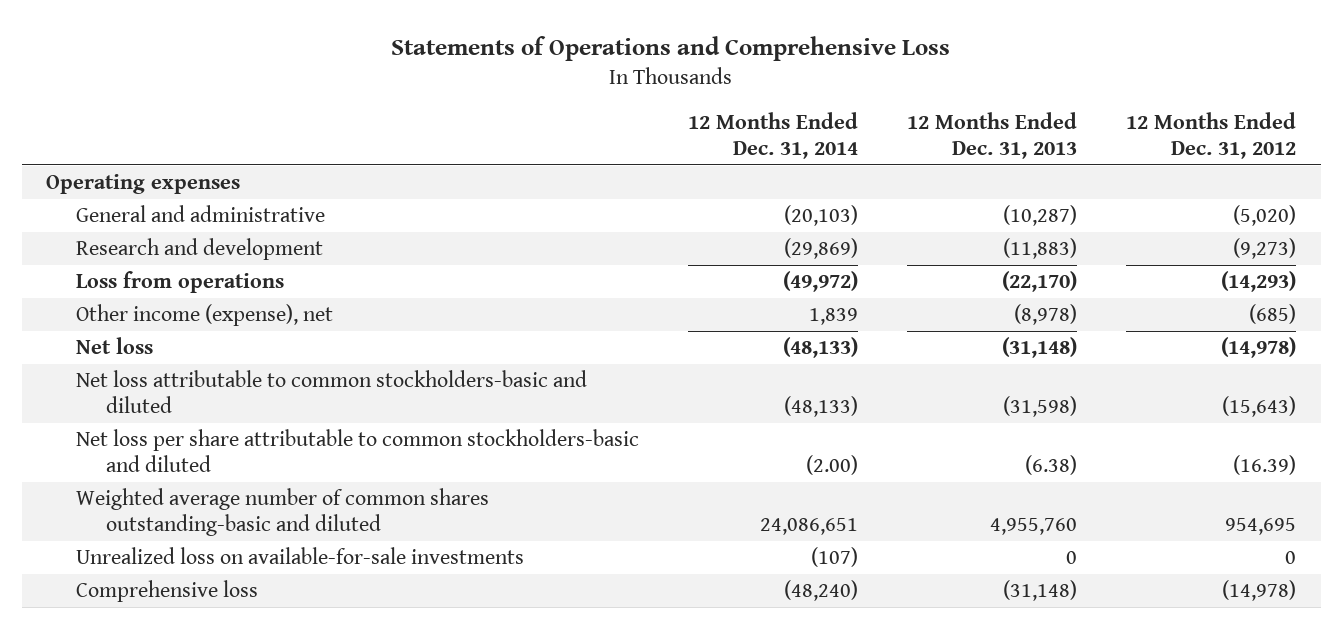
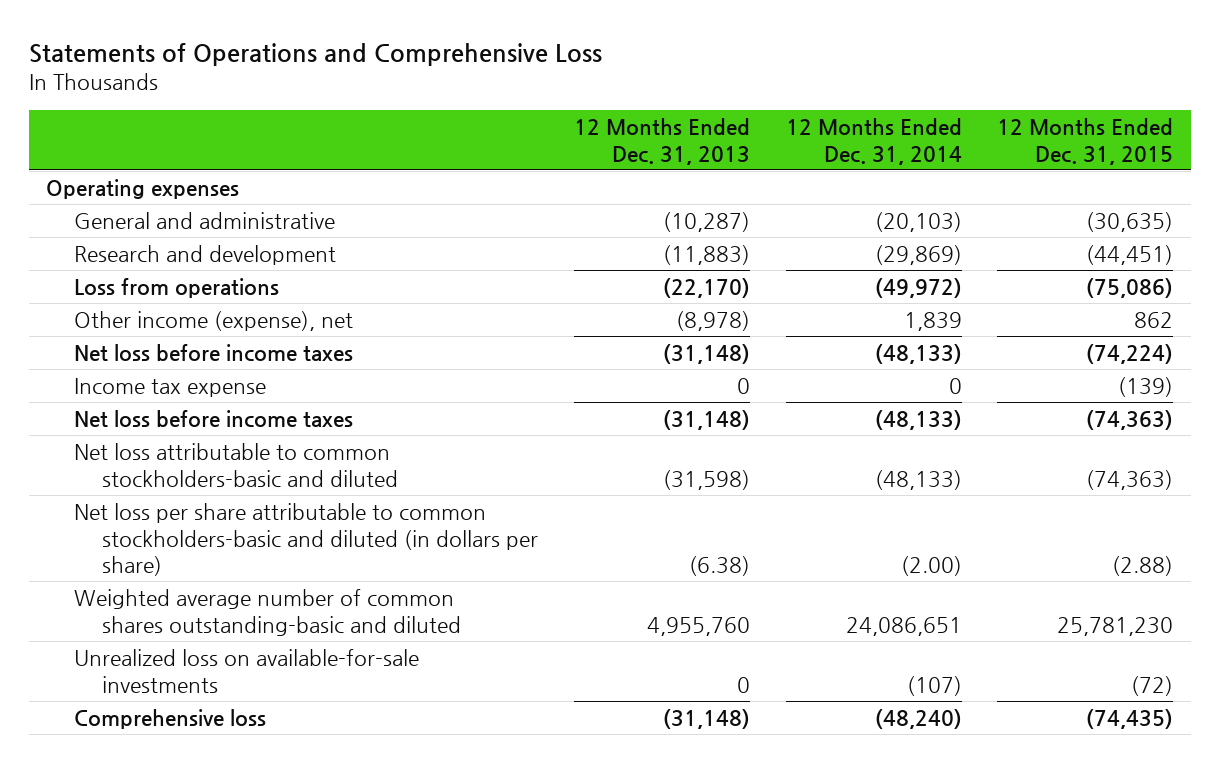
[1126,111,1297,159] 12 Months Ended Dec. 31, 2012 -> none
none -> [997,117,1174,165] 12 Months Ended Dec. 31, 2015
none -> [74,343,354,362] Net loss before income taxes
none -> [74,377,267,397] Income tax expense
[76,337,154,355] Net loss -> [74,409,354,428] Net loss before income taxes
[76,429,640,473] Net loss per share attributable to common stockholders-basic and diluted -> [74,502,539,577] Net loss per share attributable to common stockholders-basic and diluted (in dollars per share)

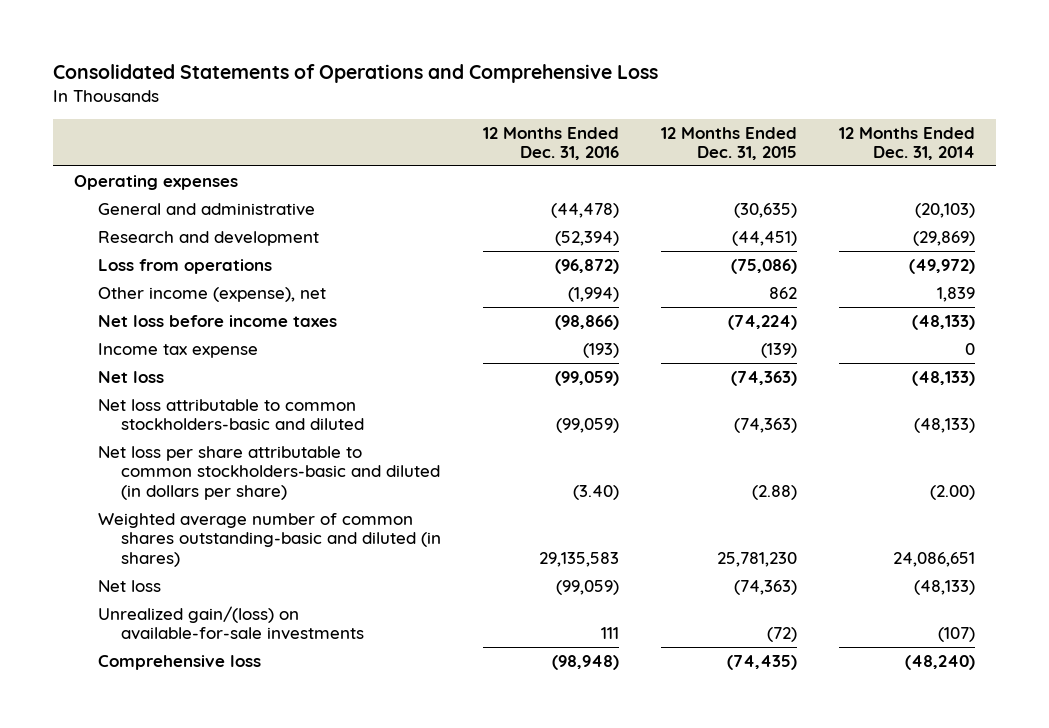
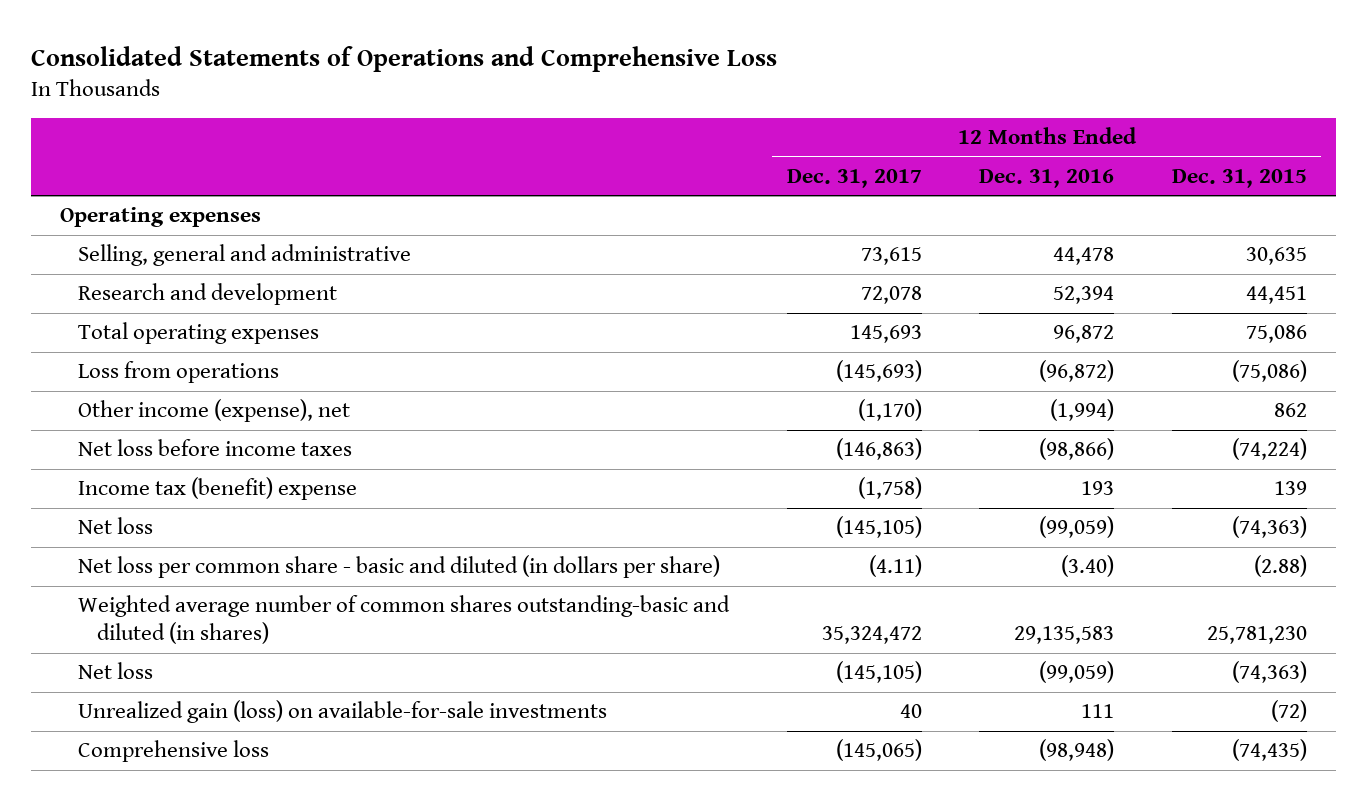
[838,126,975,161] 12 Months Ended Dec. 31, 2014 -> none
none -> [786,169,922,189] Dec. 31, 2017
[97,202,315,216] General and administrative -> [78,244,412,267] Selling, general and administrative
[550,202,619,218] (44,478) -> [1053,247,1115,266] 44,478
[733,202,797,218] (30,635) -> [1245,247,1307,266] 30,635
[554,230,619,246] (52,394) -> [1053,286,1115,305] 52,394
[731,230,797,246] (44,451) -> [1245,286,1307,305] 44,451
none -> [78,322,320,345] Total operating expenses
[97,342,258,358] Income tax expense -> [78,477,358,501] Income tax (benefit) expense
[582,342,619,358] (193) -> [1081,481,1115,496] 193
[760,342,797,358] (139) -> [1273,481,1307,496] 139
[97,398,364,431] Net loss attributable to common stockholders-basic and diluted -> none
[97,445,440,500] Net loss per share attributable to common stockholders-basic and diluted (in dollars per share) -> [78,555,721,579] Net loss per common share - basic and diluted (in dollars per share)
[97,605,364,641] Unrealized gain/(loss) on available-for-sale investments -> [78,700,608,724] Unrealized gain (loss) on available-for-sale investments

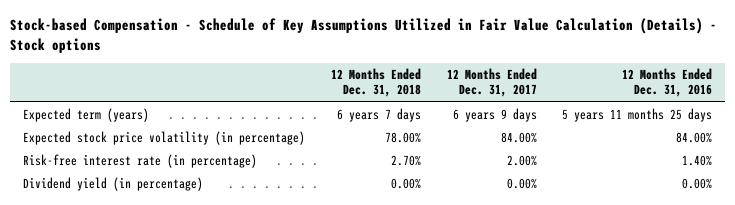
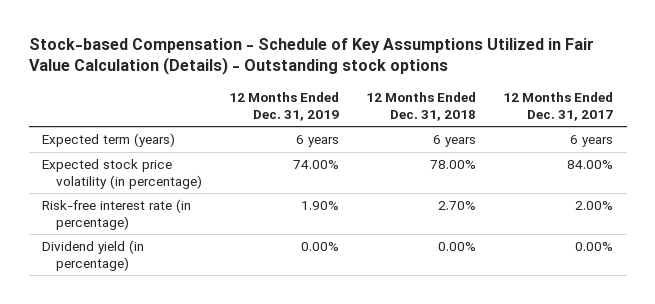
[10,18,718,54] Stock-based Compensation - Schedule of Key Assumptions Utilized in Fair Value Calculation (Details) - Stock options -> [28,38,594,76] Stock-based Compensation - Schedule of Key Assumptions Utilized in Fair Value Calculation (Details) - Outstanding stock options
[622,68,713,98] 12 Months Ended Dec. 31, 2016 -> none
none -> [228,92,339,121] 12 Months Ended Dec. 31, 2019
[336,108,421,123] 6 years 7 days -> [433,135,477,148] 6 years
[452,108,537,123] 6 years 9 days -> [570,135,614,148] 6 years

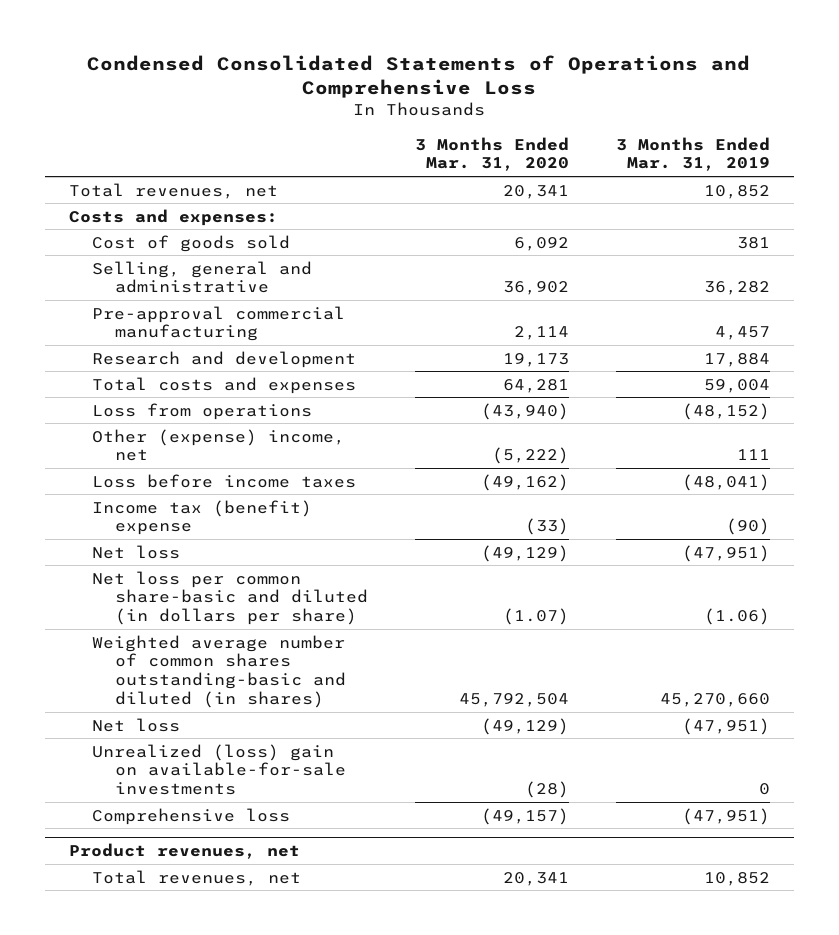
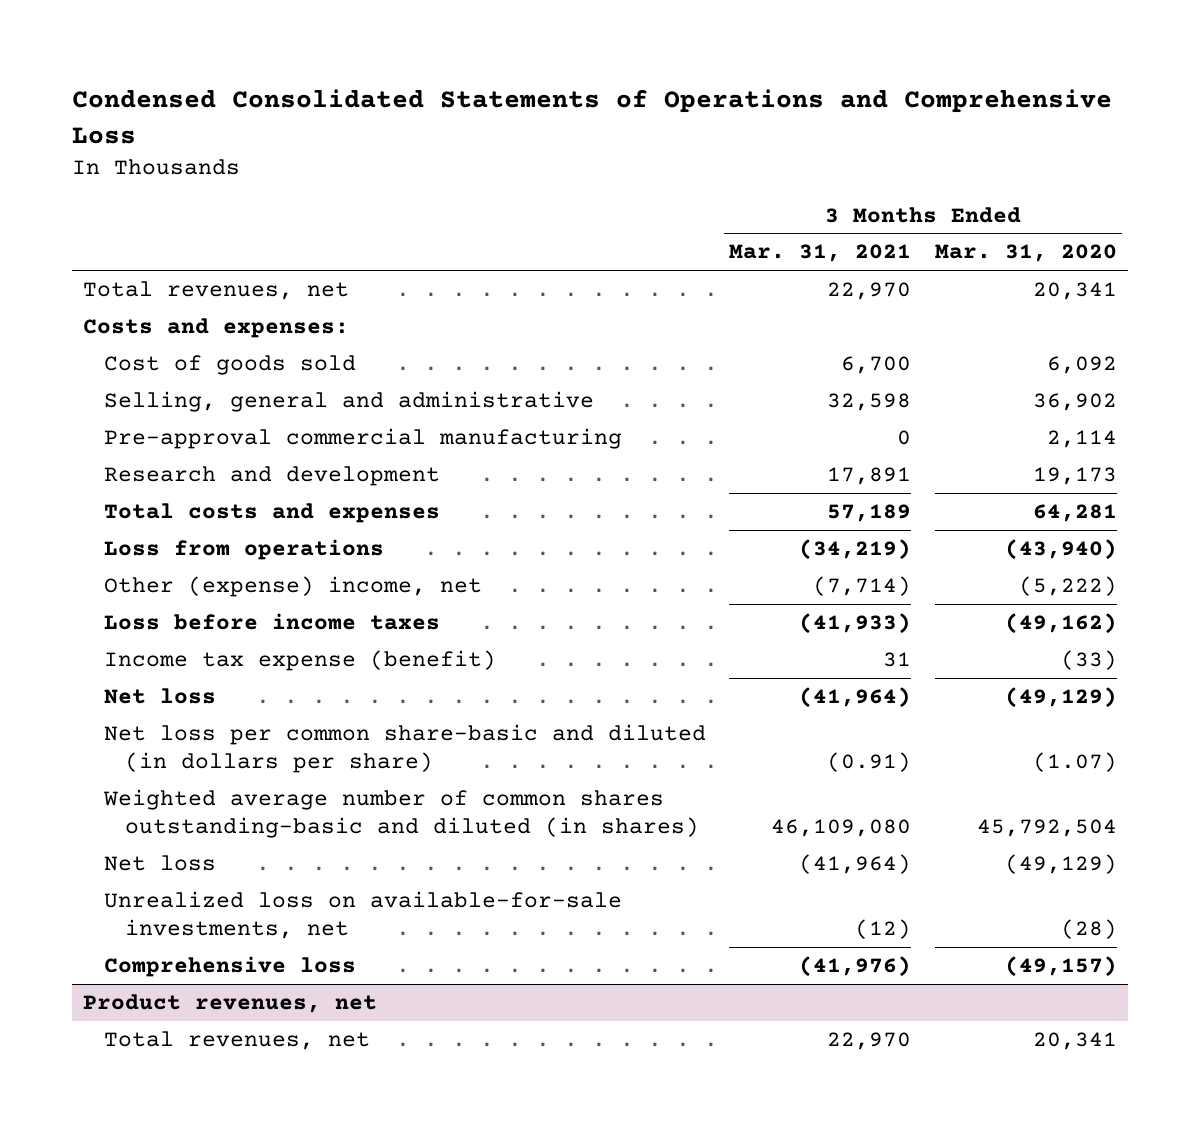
[616,136,771,172] 3 Months Ended Mar. 31, 2019 -> none
none -> [729,244,912,263] Mar. 31, 2021
[91,499,312,536] Income tax (benefit) expense -> [104,650,497,672] Income tax expense (benefit)
[91,743,347,796] Unrealized (loss) gain on available-for-sale investments -> [104,891,623,940] Unrealized loss on available-for-sale investments, net

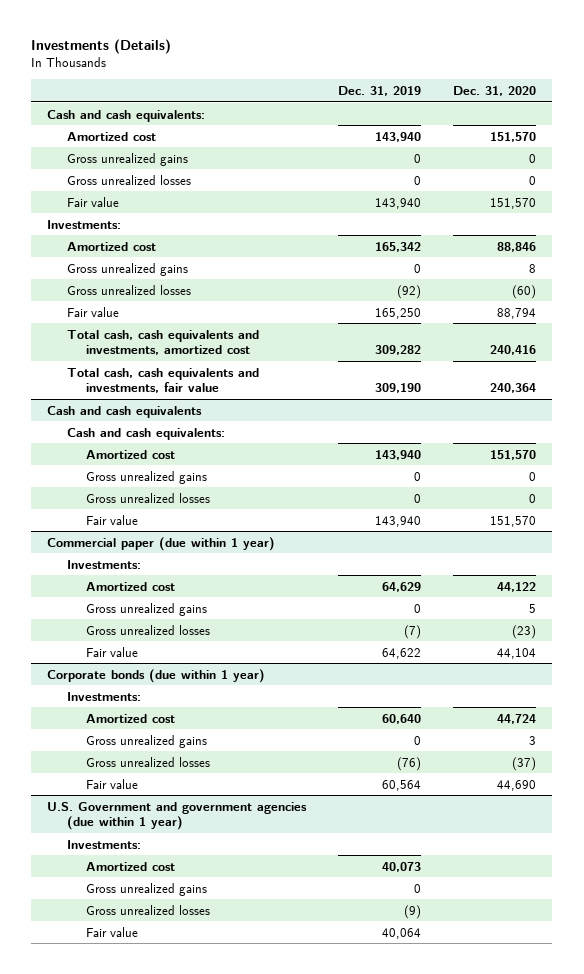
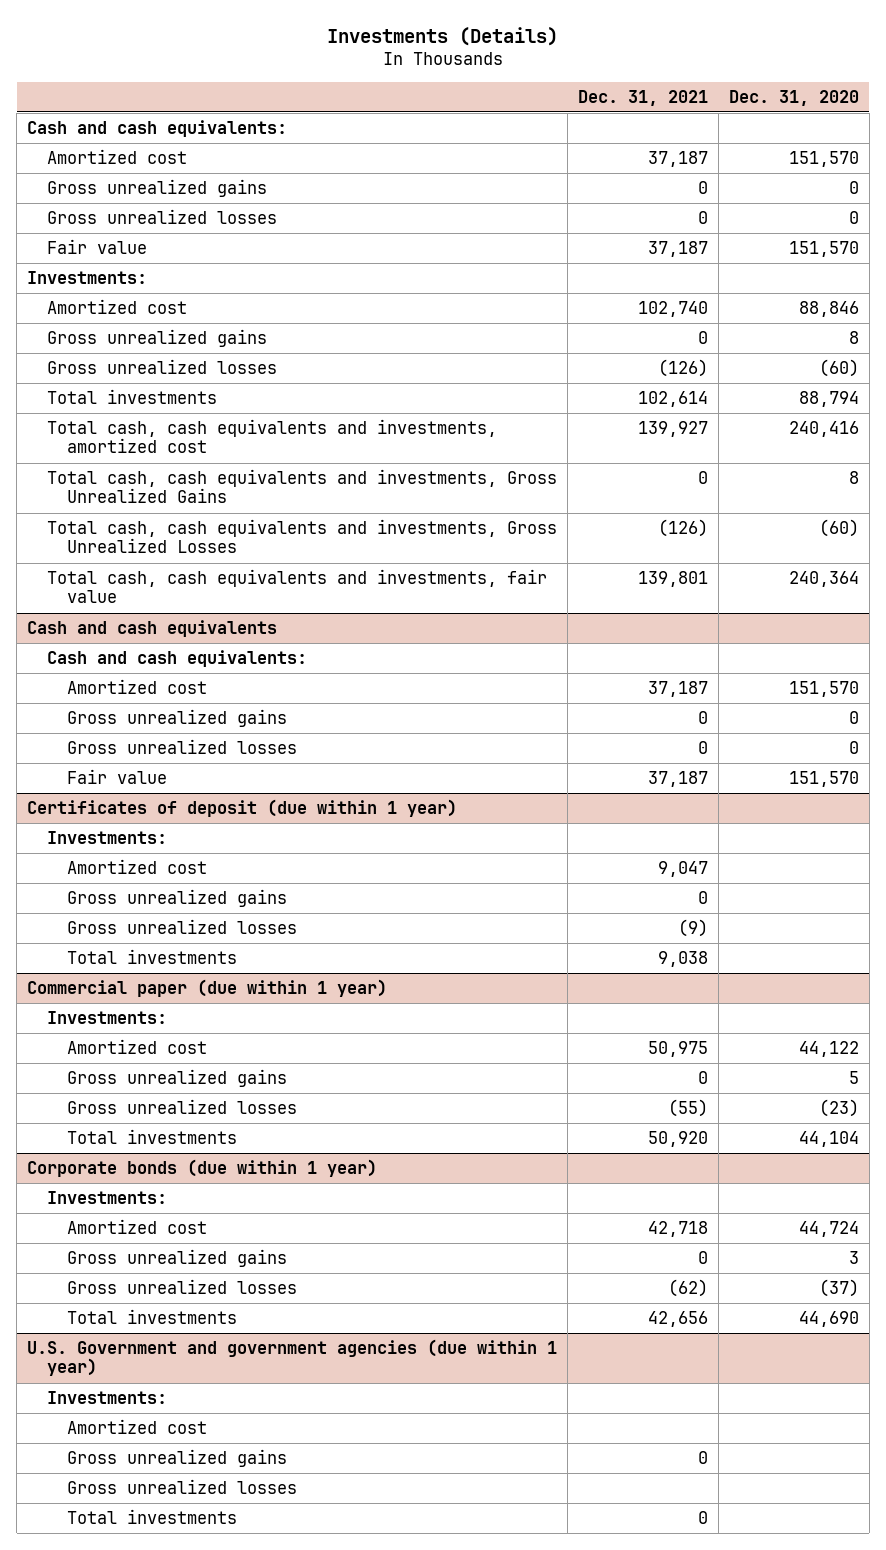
[338,85,422,96] Dec. 31, 2019 -> none
none -> [578,89,709,106] Dec. 31, 2021
[66,306,119,317] Fair value -> [46,389,217,405] Total investments
none -> [46,469,557,504] Total cash, cash equivalents and investments, Gross Unrealized Gains
none -> [46,519,557,554] Total cash, cash equivalents and investments, Gross Unrealized Losses
none -> [27,799,458,818] Certificates of deposit (due within 1 year)
none -> [46,831,167,845] Investments:
none -> [66,859,207,875] Amortized cost
none -> [66,889,287,908] Gross unrealized gains
none -> [66,919,297,935] Gross unrealized losses
none -> [66,949,237,965] Total investments
[85,646,138,657] Fair value -> [66,1129,237,1145] Total investments
[85,778,138,789] Fair value -> [66,1309,237,1325] Total investments
[85,926,138,937] Fair value -> [66,1509,237,1525] Total investments

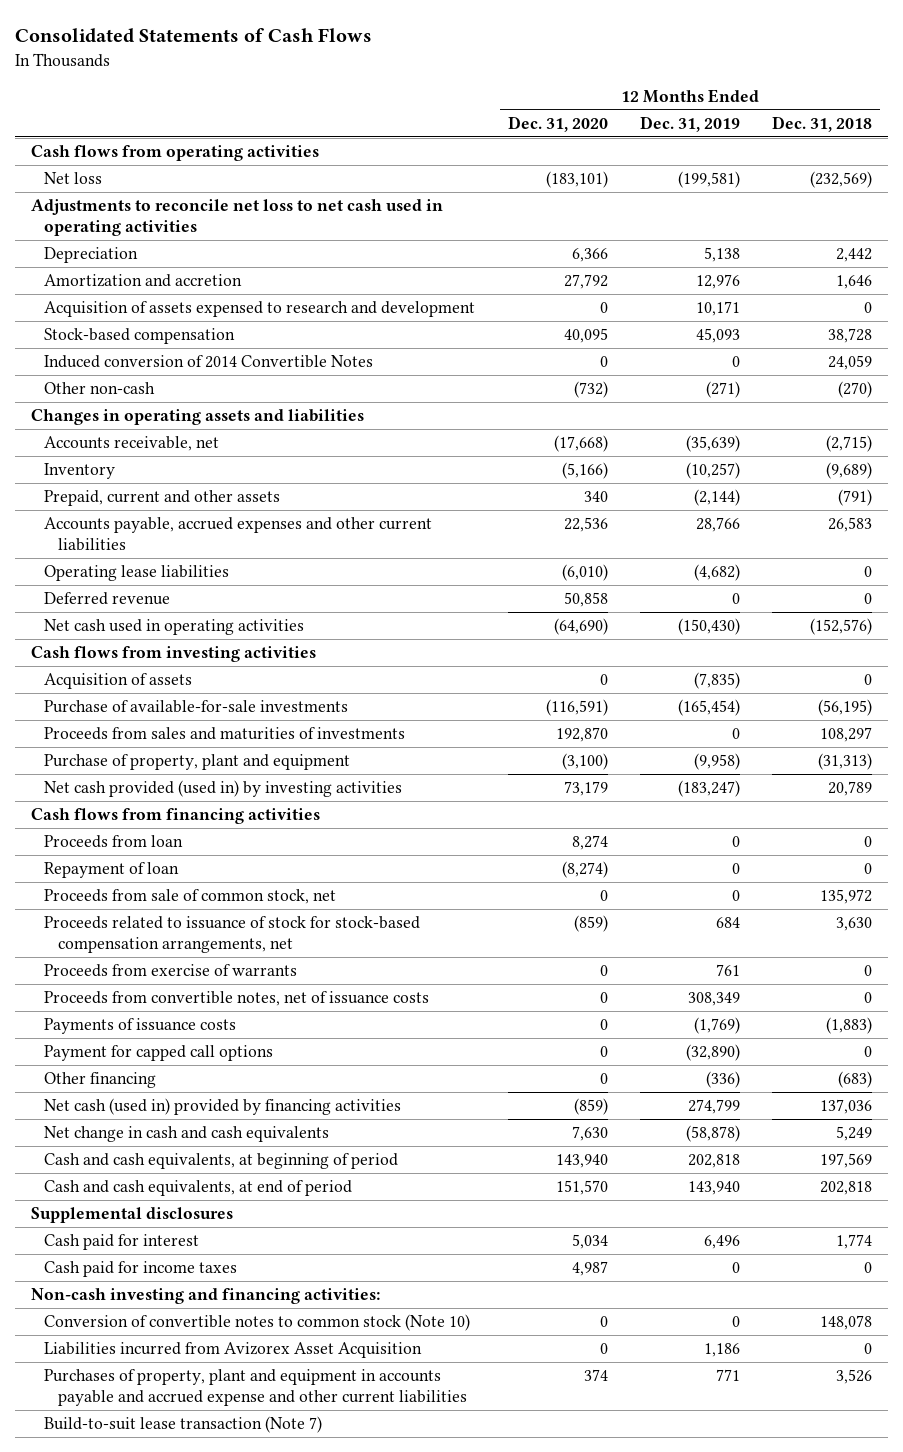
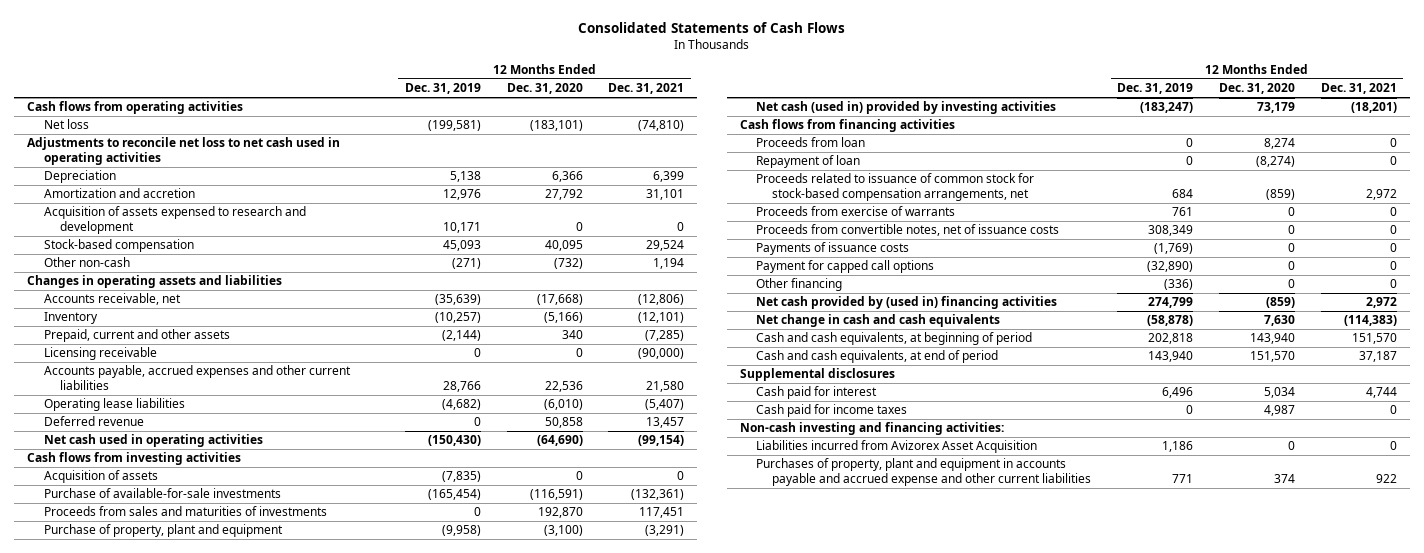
[771,115,872,132] Dec. 31, 2018 -> none
none -> [608,83,685,95] Dec. 31, 2021
[44,355,374,369] Induced conversion of 2014 Convertible Notes -> none
none -> [43,347,157,361] Licensing receivable
[44,780,403,798] Net cash provided (used in) by investing activities -> [756,101,1057,115] Net cash (used in) provided by investing activities
[44,889,337,905] Proceeds from sale of common stock, net -> none
[44,916,421,953] Proceeds related to issuance of stock for stock-based compensation arrangements, net -> [756,173,1035,202] Proceeds related to issuance of common stock for stock-based compensation arrangements, net
[44,1098,402,1116] Net cash (used in) provided by financing activities -> [756,296,1058,310] Net cash provided by (used in) financing activities
[44,1314,471,1332] Conversion of convertible notes to common stock (Note 10) -> none
[44,1416,323,1434] Build-to-suit lease transaction (Note 7) -> none

